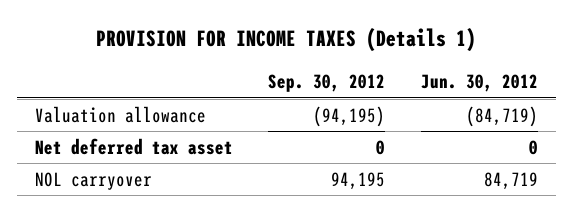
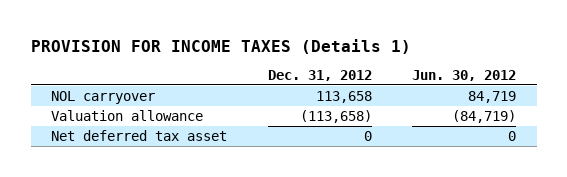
[268,74,386,93] Sep. 30, 2012 -> none
none -> [267,69,372,81] Dec. 31, 2012
[34,171,152,190] NOL carryover -> [50,90,155,104] NOL carryover

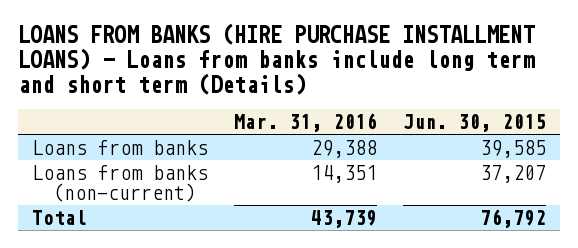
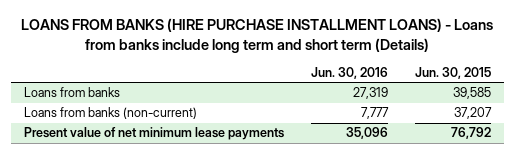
[234,113,378,133] Mar. 31, 2016 -> none
none -> [310,67,388,80] Jun. 30, 2016
[31,209,87,225] Total -> [24,127,285,141] Present value of net minimum lease payments

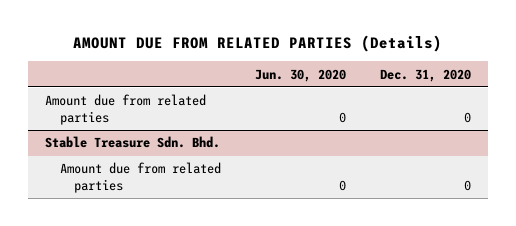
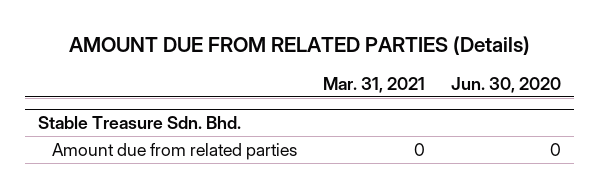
[379,68,471,82] Dec. 31, 2020 -> none
none -> [322,76,425,93] Mar. 31, 2021
[44,94,206,126] Amount due from related parties -> none

